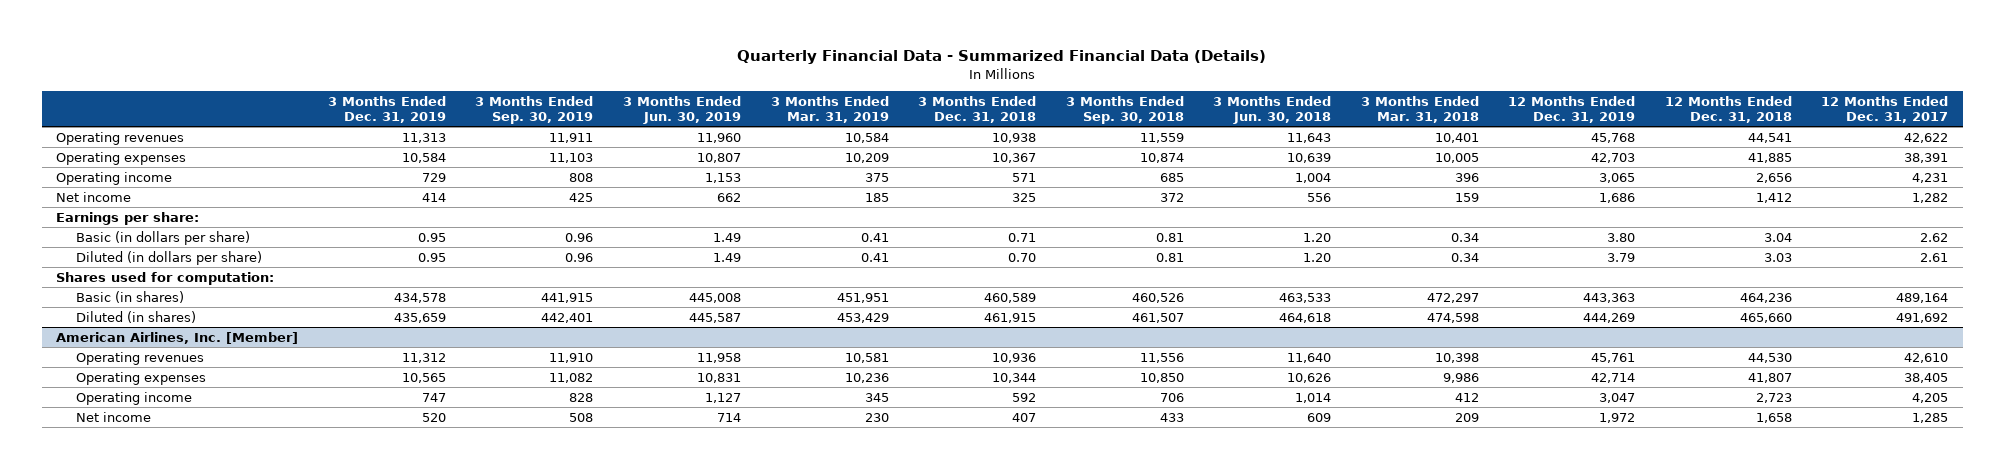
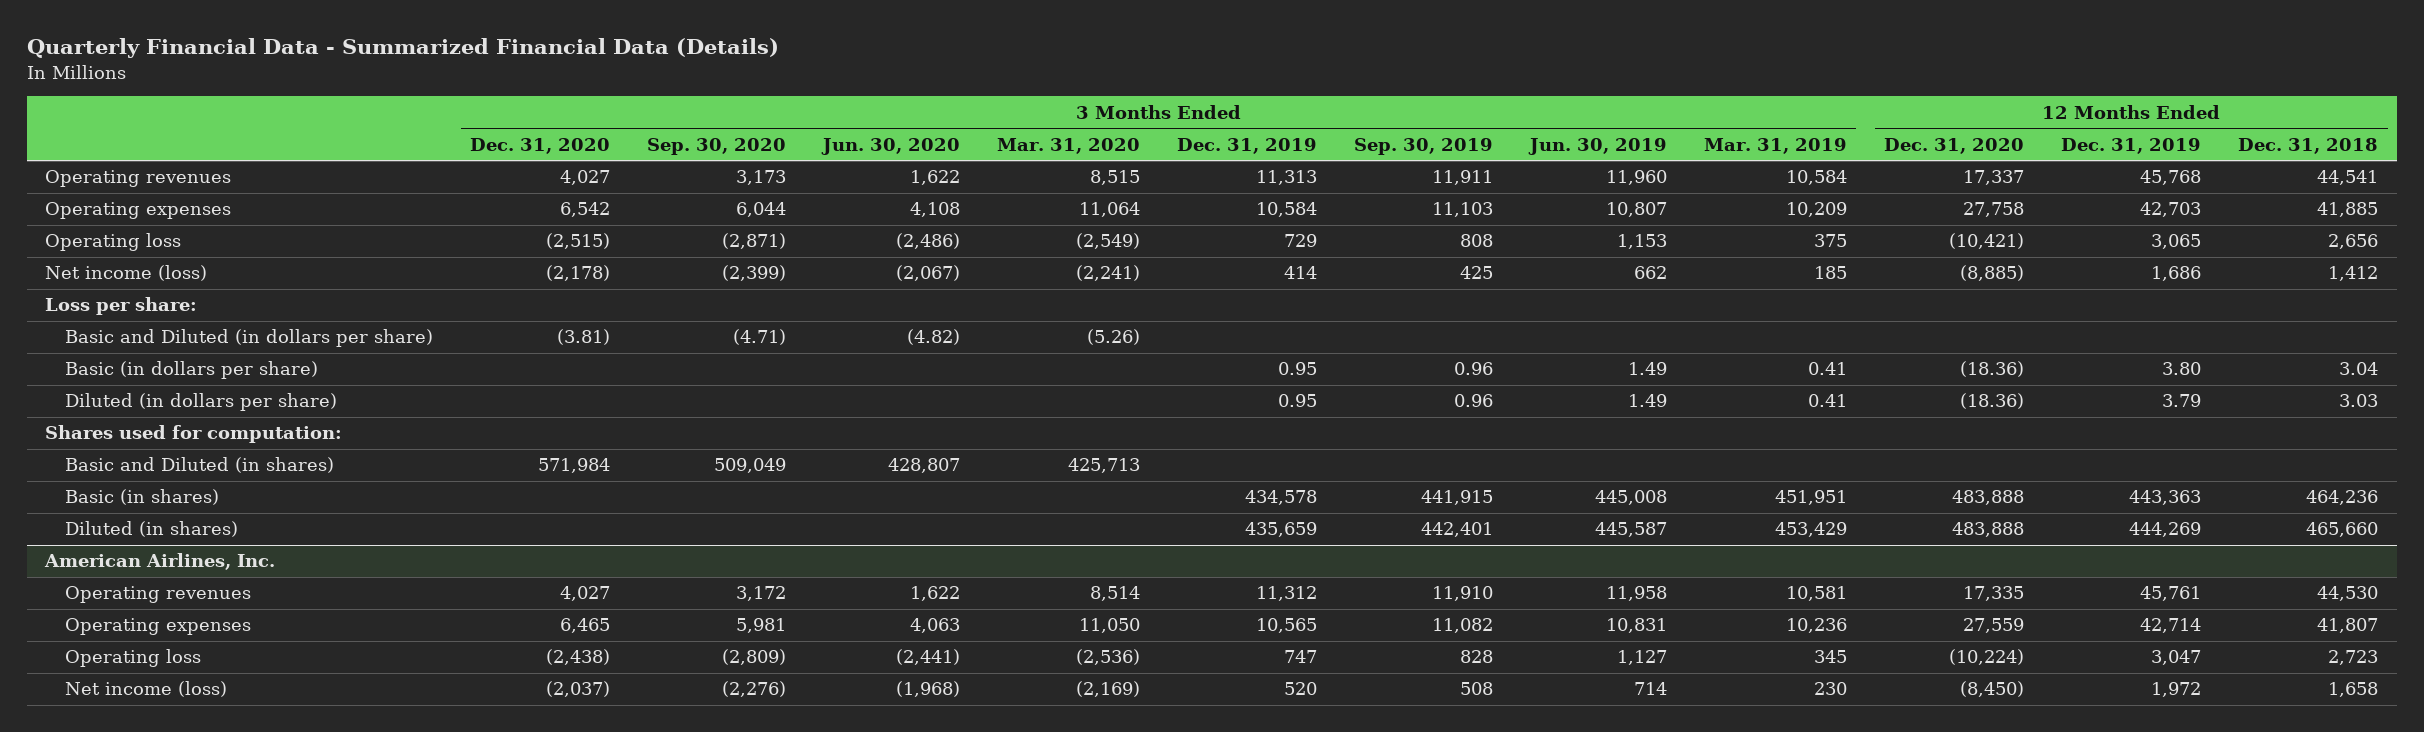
[918,95,1037,123] 3 Months Ended Dec. 31, 2018 -> none
[1065,95,1184,124] 3 Months Ended Sep. 30, 2018 -> none
[1213,95,1332,124] 3 Months Ended Jun. 30, 2018 -> none
[1360,95,1479,123] 3 Months Ended Mar. 31, 2018 -> none
[1821,95,1949,123] 12 Months Ended Dec. 31, 2017 -> none
none -> [469,137,610,154] Dec. 31, 2020
none -> [646,137,786,155] Sep. 30, 2020
none -> [821,137,961,155] Jun. 30, 2020
none -> [997,137,1141,154] Mar. 31, 2020
none -> [1884,137,2025,154] Dec. 31, 2020
[56,171,173,185] Operating income -> [45,233,182,252] Operating loss
[56,191,132,202] Net income -> [45,265,208,282] Net income (loss)
[56,211,200,225] Earnings per share: -> [45,297,198,316] Loss per share:
none -> [64,329,433,348] Basic and Diluted (in dollars per share)
none -> [64,457,334,474] Basic and Diluted (in shares)
[56,331,299,344] American Airlines, Inc. [Member] -> [44,553,276,571] American Airlines, Inc.
[76,391,193,405] Operating income -> [64,649,201,668] Operating loss
[76,411,152,422] Net income -> [64,681,227,698] Net income (loss)

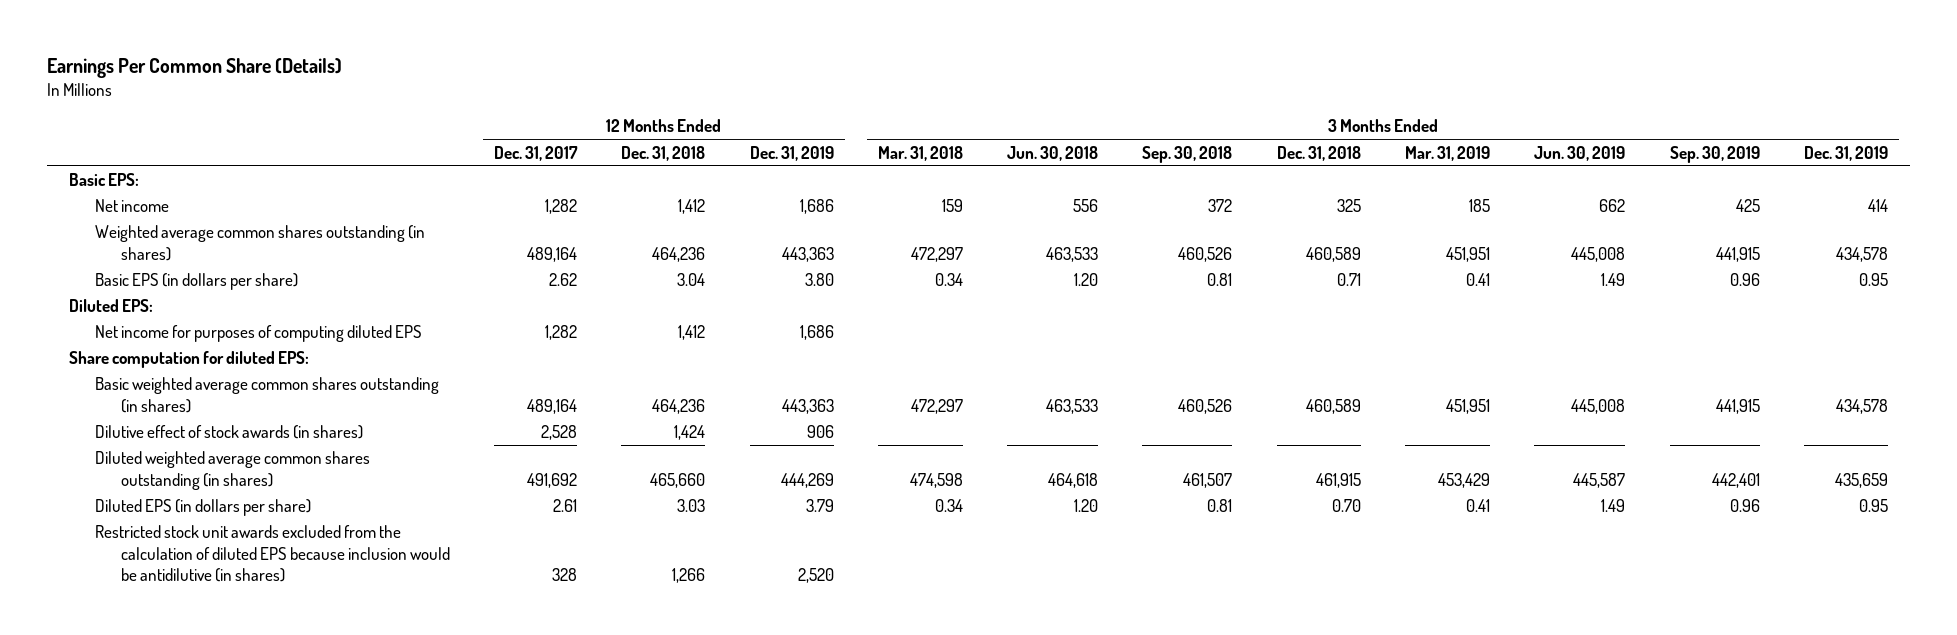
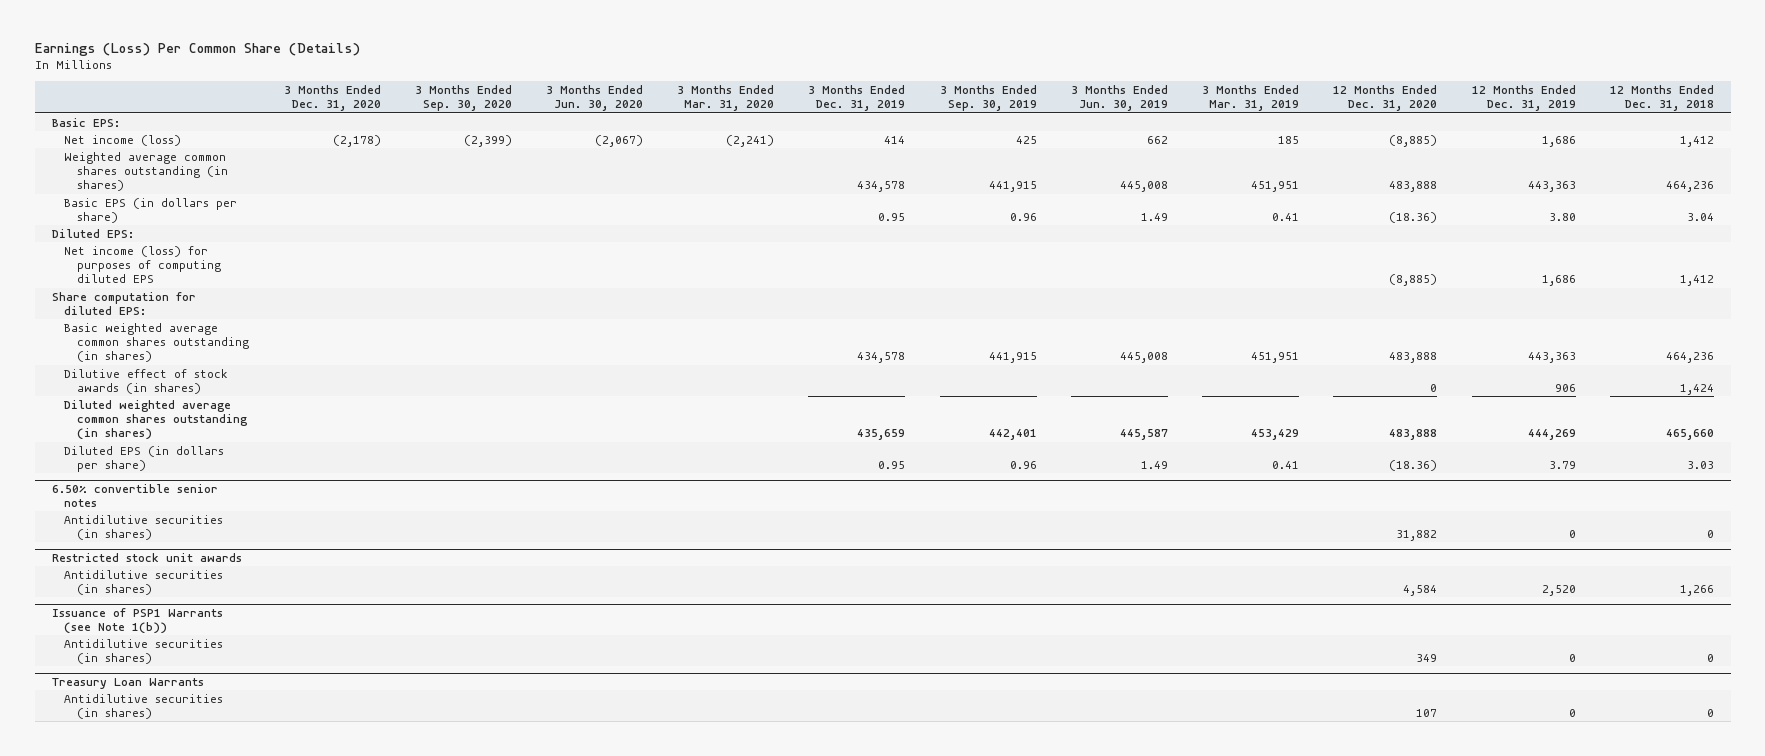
[47,58,343,79] Earnings Per Common Share (Details) -> [34,43,360,57] Earnings (Loss) Per Common Share (Details)
[494,145,579,161] Dec. 31, 2017 -> none
[877,145,963,161] Mar. 31, 2018 -> none
[1007,145,1099,161] Jun. 30, 2018 -> none
[1142,145,1233,163] Sep. 30, 2018 -> none
[1276,145,1361,161] Dec. 31, 2018 -> none
none -> [283,85,381,112] 3 Months Ended Dec. 31, 2020
none -> [414,85,512,112] 3 Months Ended Sep. 30, 2020
none -> [545,85,643,112] 3 Months Ended Jun. 30, 2020
none -> [677,85,775,112] 3 Months Ended Mar. 31, 2020
none -> [1333,85,1438,112] 12 Months Ended Dec. 31, 2020
[95,199,170,213] Net income -> [64,134,182,146] Net income (loss)
[95,325,423,343] Net income for purposes of computing diluted EPS -> [64,245,222,284] Net income (loss) for purposes of computing diluted EPS
none -> [51,483,218,508] 6.50% convertible senior notes
none -> [64,514,224,540] Antidilutive securities (in shares)
none -> [51,552,242,562] Restricted stock unit awards
[95,525,450,583] Restricted stock unit awards excluded from the calculation of diluted EPS because inclusion would be antidilutive (in shares) -> [64,569,224,595] Antidilutive securities (in shares)
none -> [51,607,223,635] Issuance of PSP1 Warrants (see Note 1(b))
none -> [64,638,224,664] Antidilutive securities (in shares)
none -> [51,677,204,689] Treasury Loan Warrants
none -> [64,693,224,719] Antidilutive securities (in shares)

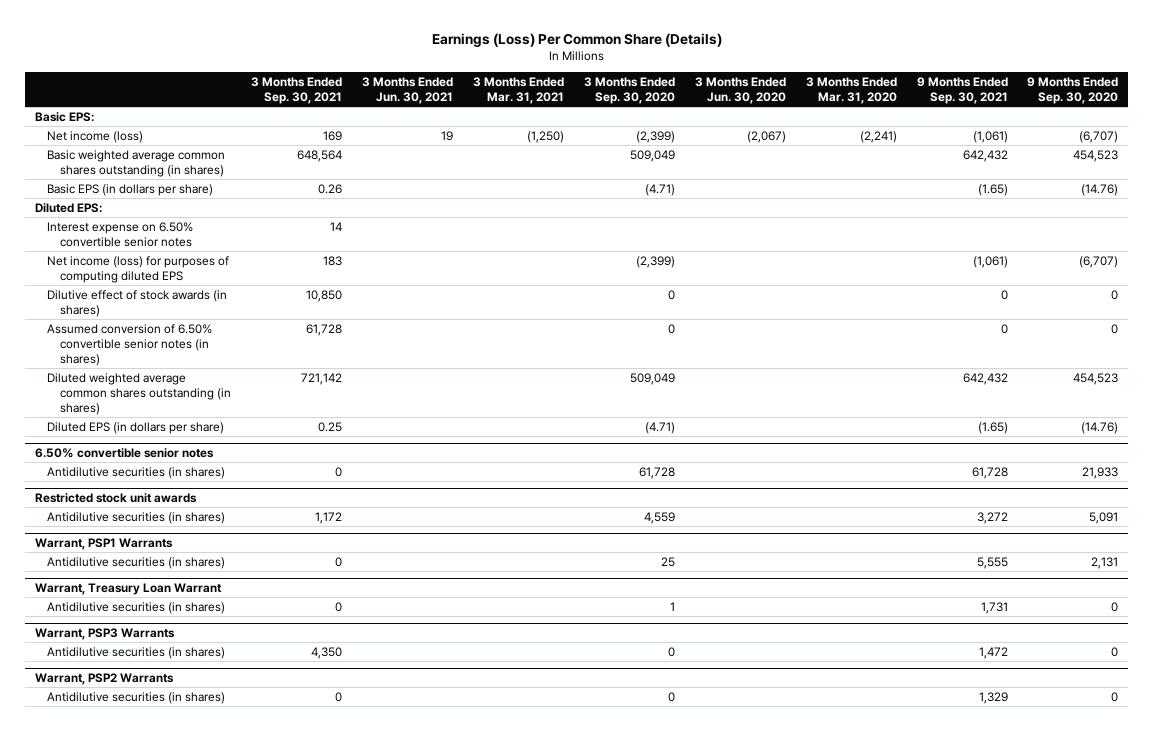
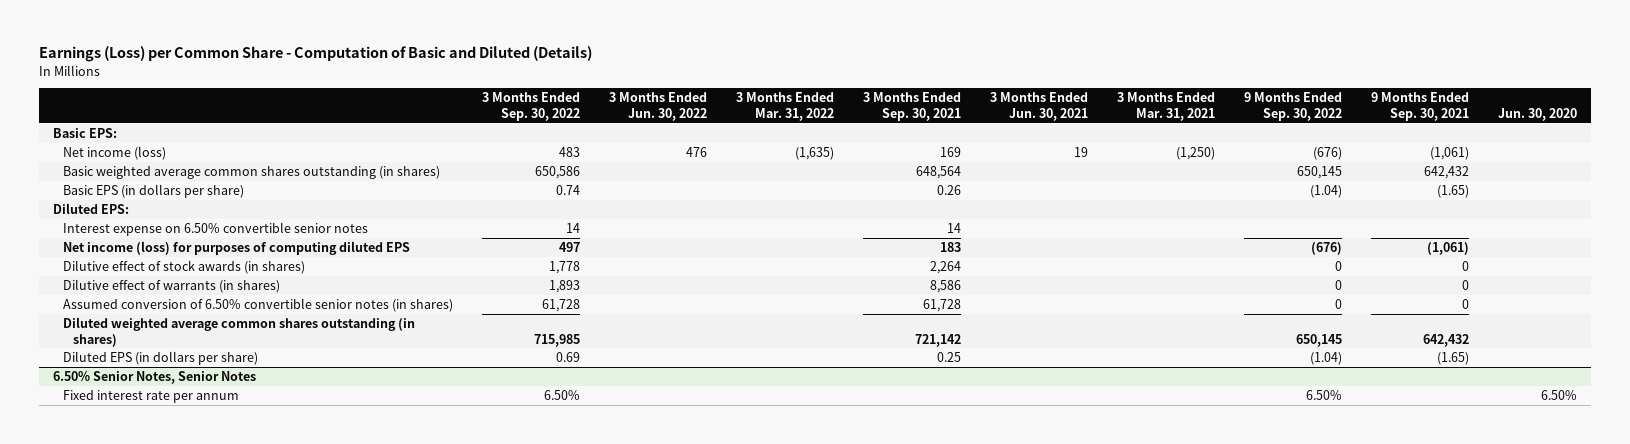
[431,32,722,47] Earnings (Loss) Per Common Share (Details) -> [38,46,592,63] Earnings (Loss) per Common Share - Computation of Basic and Diluted (Details)
[583,76,675,105] 3 Months Ended Sep. 30, 2020 -> none
[694,76,786,105] 3 Months Ended Jun. 30, 2020 -> none
[805,76,897,105] 3 Months Ended Mar. 31, 2020 -> none
[1027,76,1119,105] 9 Months Ended Sep. 30, 2020 -> none
none -> [482,92,581,122] 3 Months Ended Sep. 30, 2022
none -> [609,92,708,122] 3 Months Ended Jun. 30, 2022
none -> [736,92,835,122] 3 Months Ended Mar. 31, 2022
none -> [1243,92,1342,122] 9 Months Ended Sep. 30, 2022
none -> [1497,108,1577,122] Jun. 30, 2020
[305,289,342,302] 10,850 -> [930,261,962,275] 2,264
none -> [63,279,281,294] Dilutive effect of warrants (in shares)
[47,466,226,479] Antidilutive securities (in shares) -> none
[35,493,198,504] Restricted stock unit awards -> none
[47,511,226,524] Antidilutive securities (in shares) -> none
[35,538,174,551] Warrant, PSP1 Warrants -> none
[47,556,226,569] Antidilutive securities (in shares) -> none
[35,583,223,596] Warrant, Treasury Loan Warrant -> none
[47,601,226,614] Antidilutive securities (in shares) -> none
[35,628,176,641] Warrant, PSP3 Warrants -> none
[47,646,226,659] Antidilutive securities (in shares) -> none
[35,673,175,686] Warrant, PSP2 Warrants -> none
[47,691,226,704] Antidilutive securities (in shares) -> none
[35,448,215,459] 6.50% convertible senior notes -> [53,371,257,385] 6.50% Senior Notes, Senior Notes
none -> [63,390,240,404] Fixed interest rate per annum

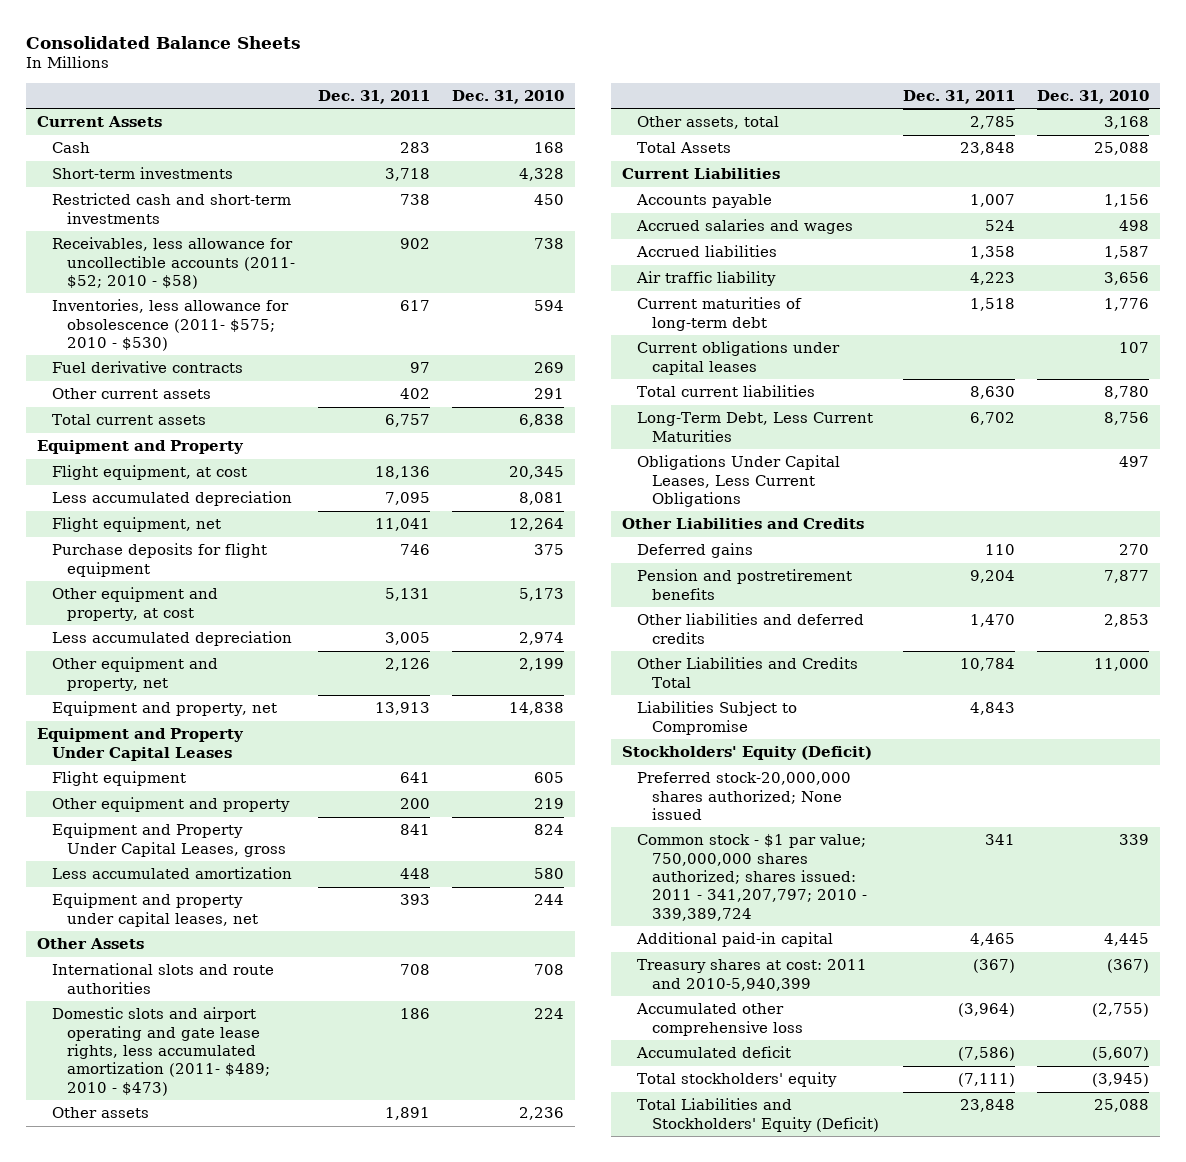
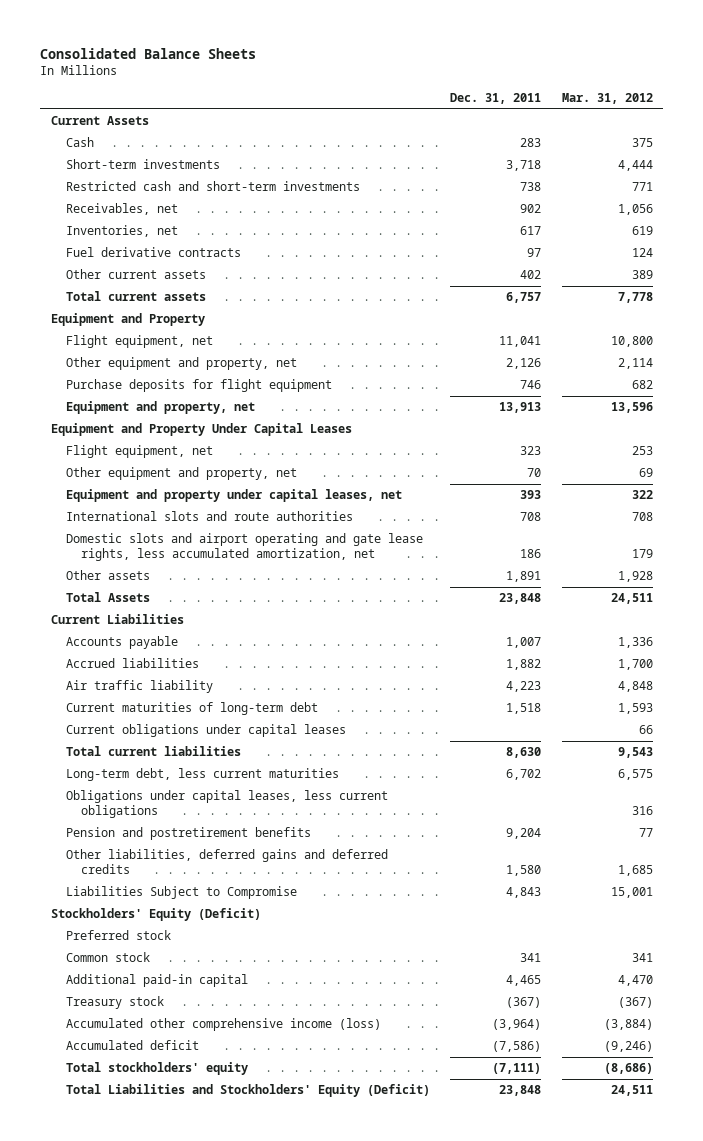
[451,89,564,104] Dec. 31, 2010 -> none
none -> [561,93,653,105] Mar. 31, 2012
[52,237,296,289] Receivables, less allowance for uncollectible accounts (2011- $52; 2010 - $58) -> [65,203,178,216] Receivables, net
[52,299,290,351] Inventories, less allowance for obsolescence (2011- $575; 2010 - $530) -> [65,225,178,238] Inventories, net
[52,465,248,481] Flight equipment, at cost -> none
[52,491,293,507] Less accumulated depreciation -> none
[52,587,219,621] Other equipment and property, at cost -> none
[52,631,293,647] Less accumulated depreciation -> none
[52,543,268,577] Purchase deposits for flight equipment -> [65,379,332,393] Purchase deposits for flight equipment
[52,823,287,857] Equipment and Property Under Capital Leases, gross -> none
[52,867,293,880] Less accumulated amortization -> none
[52,771,187,787] Flight equipment -> [65,445,213,459] Flight equipment, net
[399,772,430,784] 641 -> [520,446,542,456] 323
[52,797,291,813] Other equipment and property -> [65,467,297,481] Other equipment and property, net
[399,798,430,810] 200 -> [527,468,542,478] 70
[37,938,145,950] Other Assets -> none
[52,1007,271,1096] Domestic slots and airport operating and gate lease rights, less accumulated amortization (2011- $489; 2010 - $473) -> [65,533,423,562] Domestic slots and airport operating and gate lease rights, less accumulated amortization, net
[637,116,780,130] Other assets, total -> none
[636,219,854,235] Accrued salaries and wages -> none
[969,246,1015,260] 1,358 -> [506,659,542,671] 1,882
[622,518,865,530] Other Liabilities and Credits -> none
[637,543,754,559] Deferred gains -> none
[637,412,874,442] Long-Term Debt, Less Current Maturities -> [65,768,339,782] Long-term debt, less current maturities
[637,455,841,507] Obligations Under Capital Leases, Less Current Obligations -> [65,790,388,819] Obligations under capital leases, less current obligations
[637,657,859,688] Other Liabilities and Credits Total -> none
[637,613,865,644] Other liabilities and deferred credits -> [65,849,388,875] Other liabilities, deferred gains and deferred credits
[969,614,1015,628] 1,470 -> [506,865,542,877] 1,580
[637,772,852,820] Preferred stock-20,000,000 shares authorized; None issued -> [65,930,171,941] Preferred stock
[637,834,868,921] Common stock - $1 par value; 750,000,000 shares authorized; shares issued: 2011 - 341,207,797; 2010 - 339,389,724 -> [65,952,150,963] Common stock
[637,959,868,991] Treasury shares at cost: 2011 and 2010-5,940,399 -> [65,996,164,1010] Treasury stock
[636,1003,804,1036] Accumulated other comprehensive loss -> [65,1018,381,1032] Accumulated other comprehensive income (loss)

